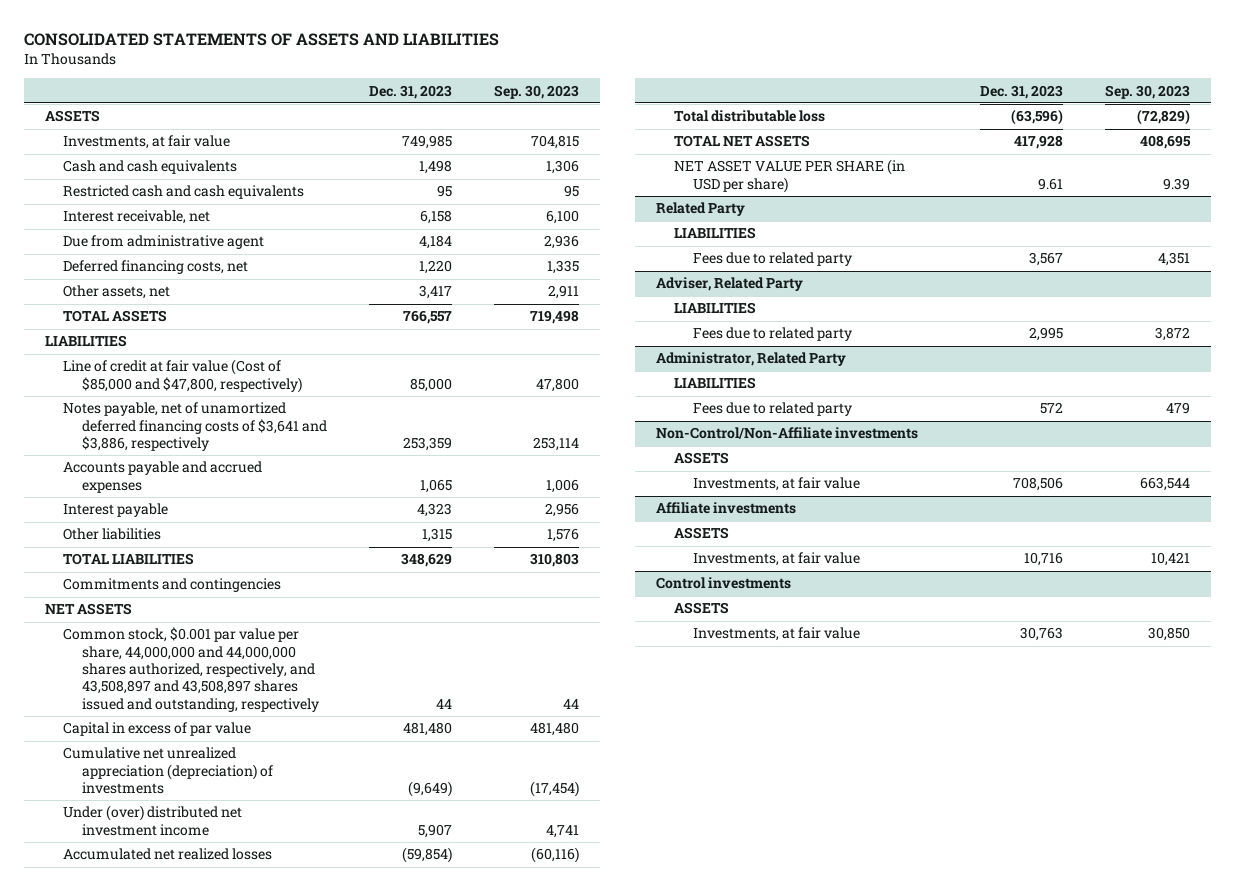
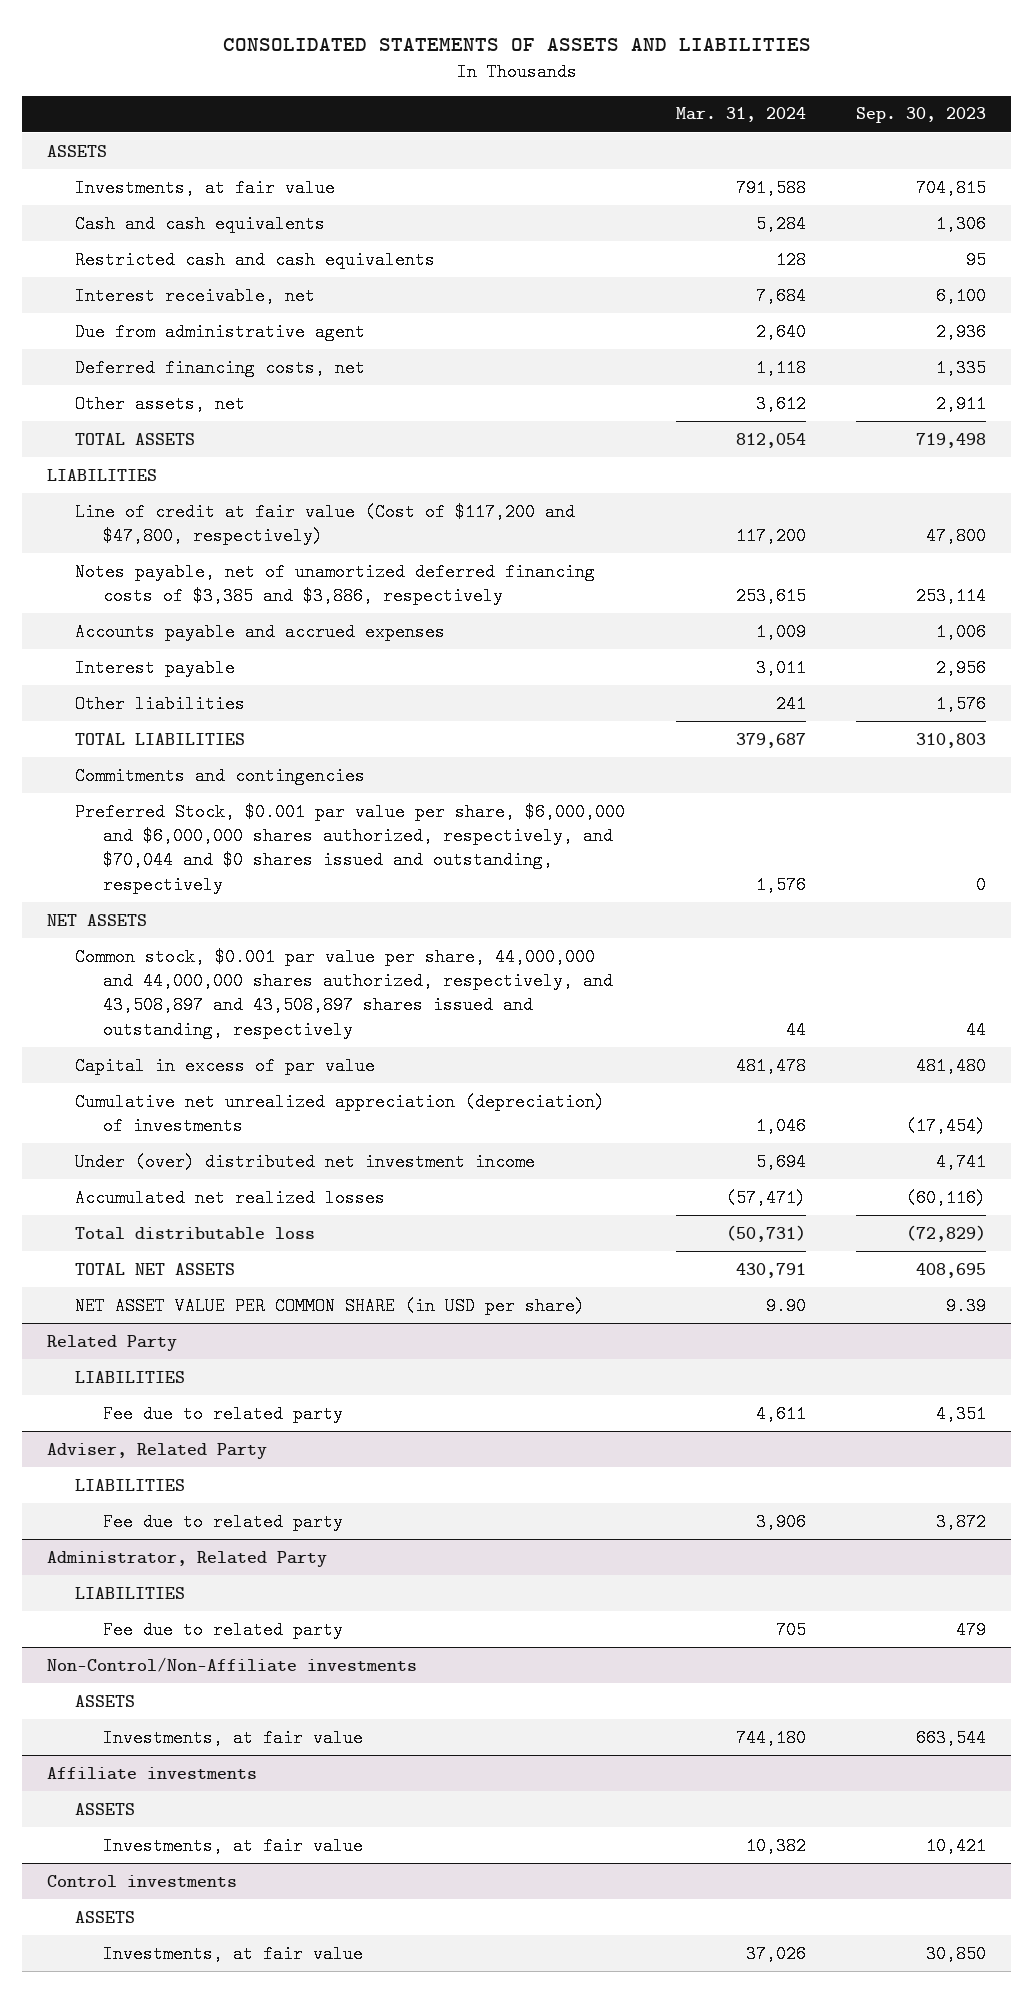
[369,84,453,99] Dec. 31, 2023 -> none
none -> [675,107,806,123] Mar. 31, 2024
[63,359,303,393] Line of credit at fair value (Cost of $85,000 and $47,800, respectively) -> [75,502,576,546] Line of credit at fair value (Cost of $117,200 and $47,800, respectively)
[63,402,328,451] Notes payable, net of unamortized deferred financing costs of $3,641 and $3,886, respectively -> [75,562,596,606] Notes payable, net of unamortized deferred financing costs of $3,385 and $3,886, respectively
none -> [75,802,626,894] Preferred Stock, $0.001 par value per share, $6,000,000 and $6,000,000 shares authorized, respectively, and $70,044 and $0 shares issued and outstanding, respectively
[674,159,906,193] NET ASSET VALUE PER SHARE (in USD per share) -> [75,1296,586,1315] NET ASSET VALUE PER COMMON SHARE (in USD per share)
[693,252,853,267] Fees due to related party -> [102,1404,343,1423] Fee due to related party
[693,327,853,342] Fees due to related party -> [102,1512,343,1531] Fee due to related party
[693,402,853,417] Fees due to related party -> [102,1620,343,1639] Fee due to related party

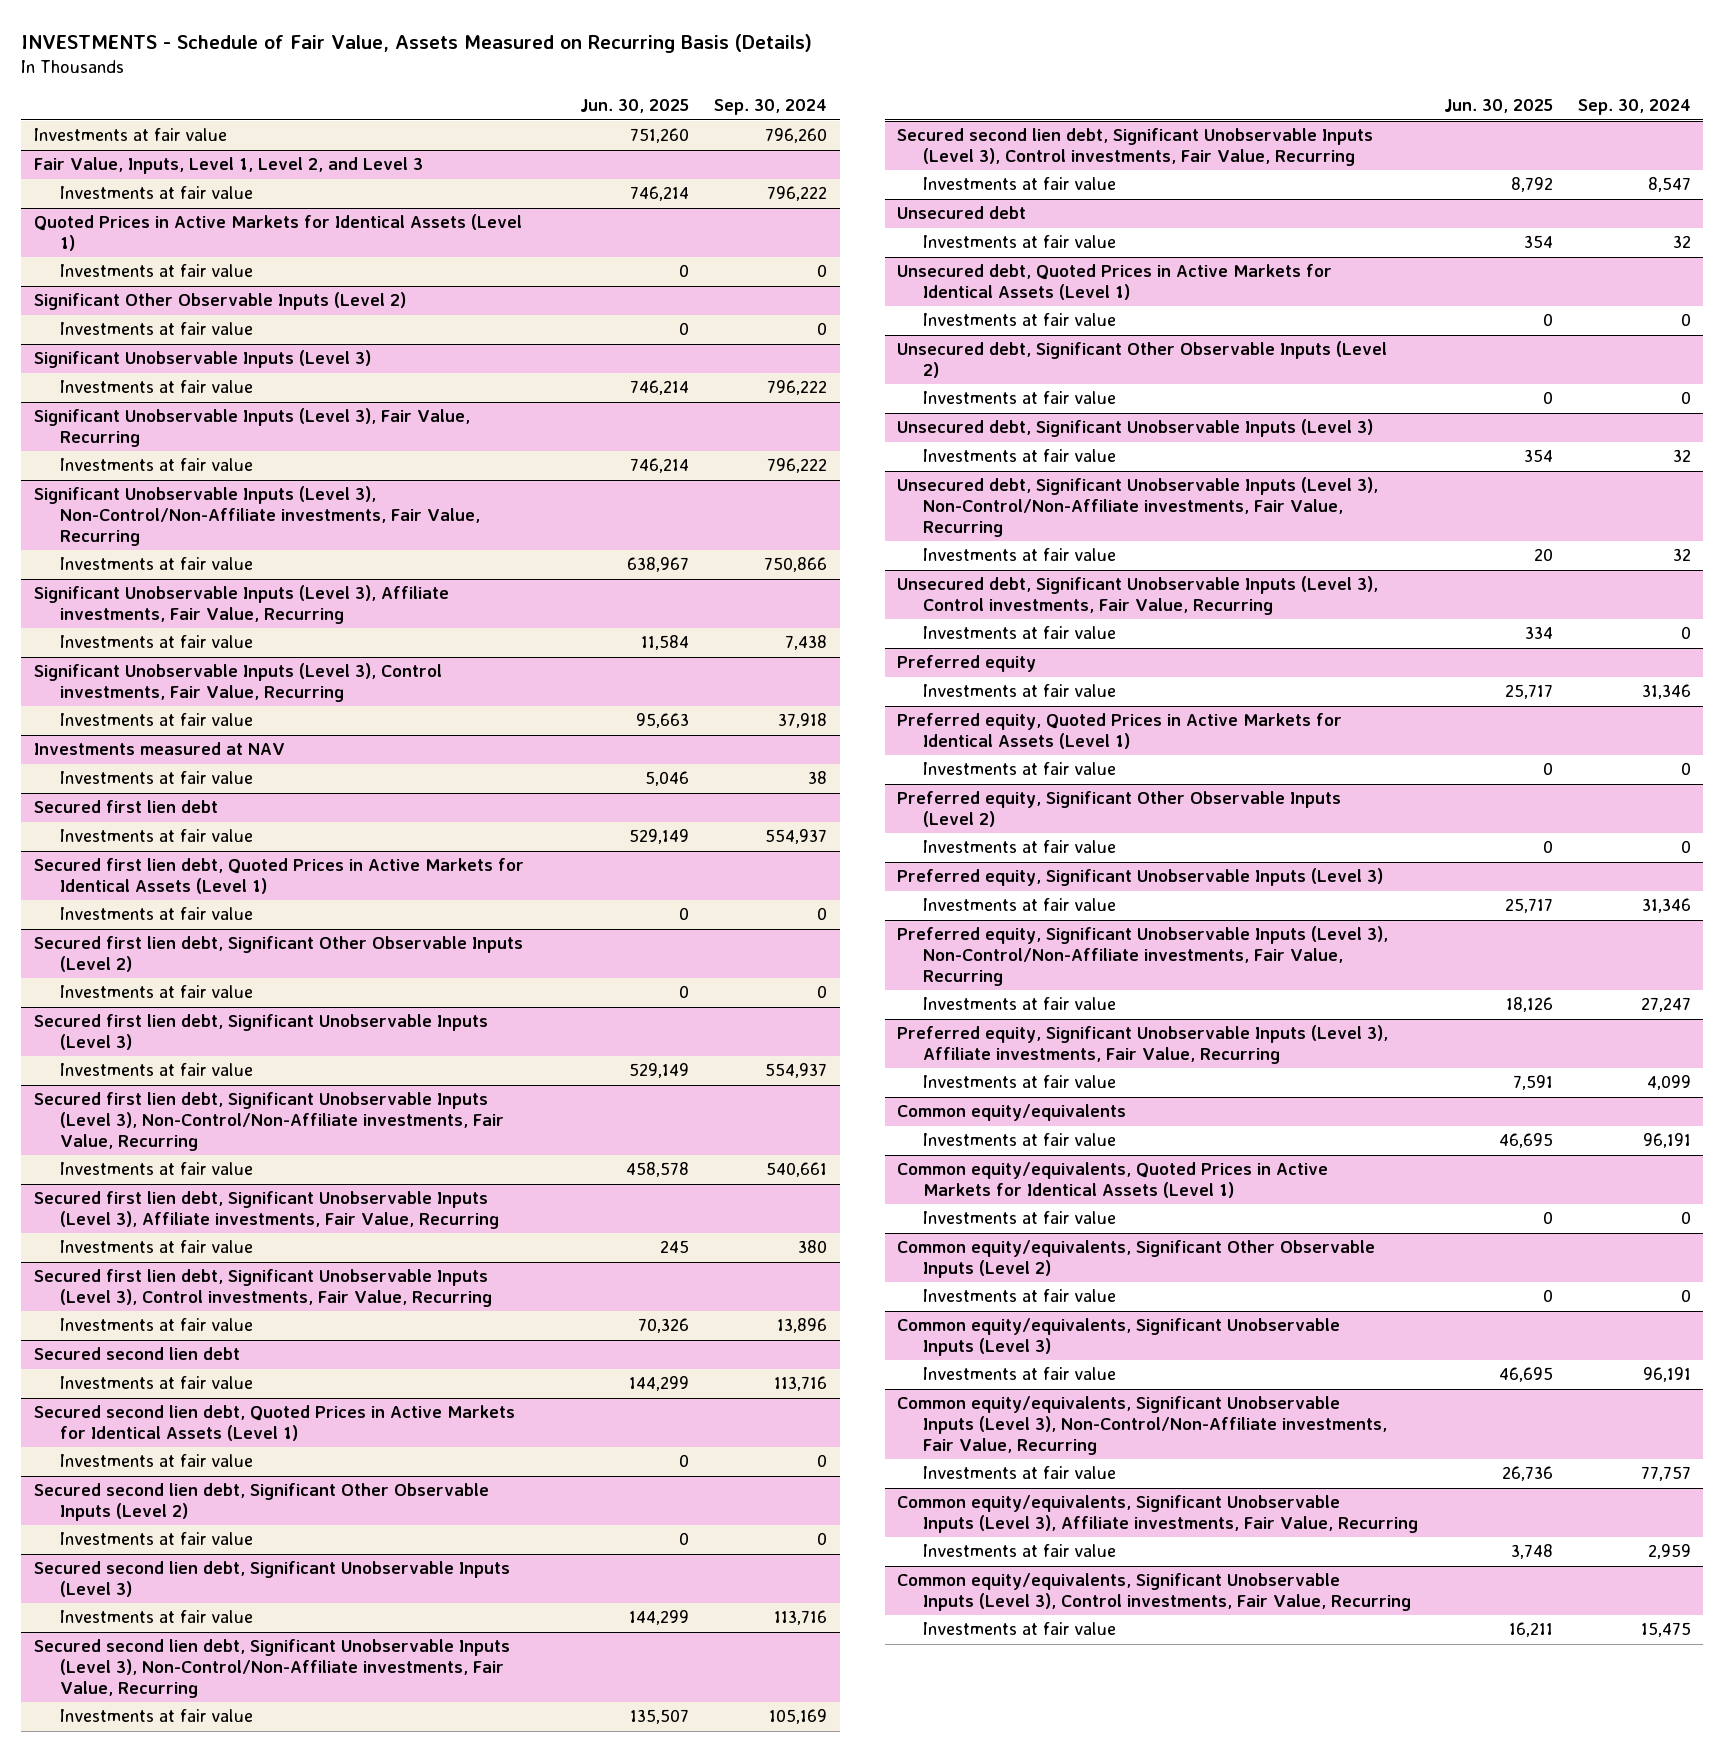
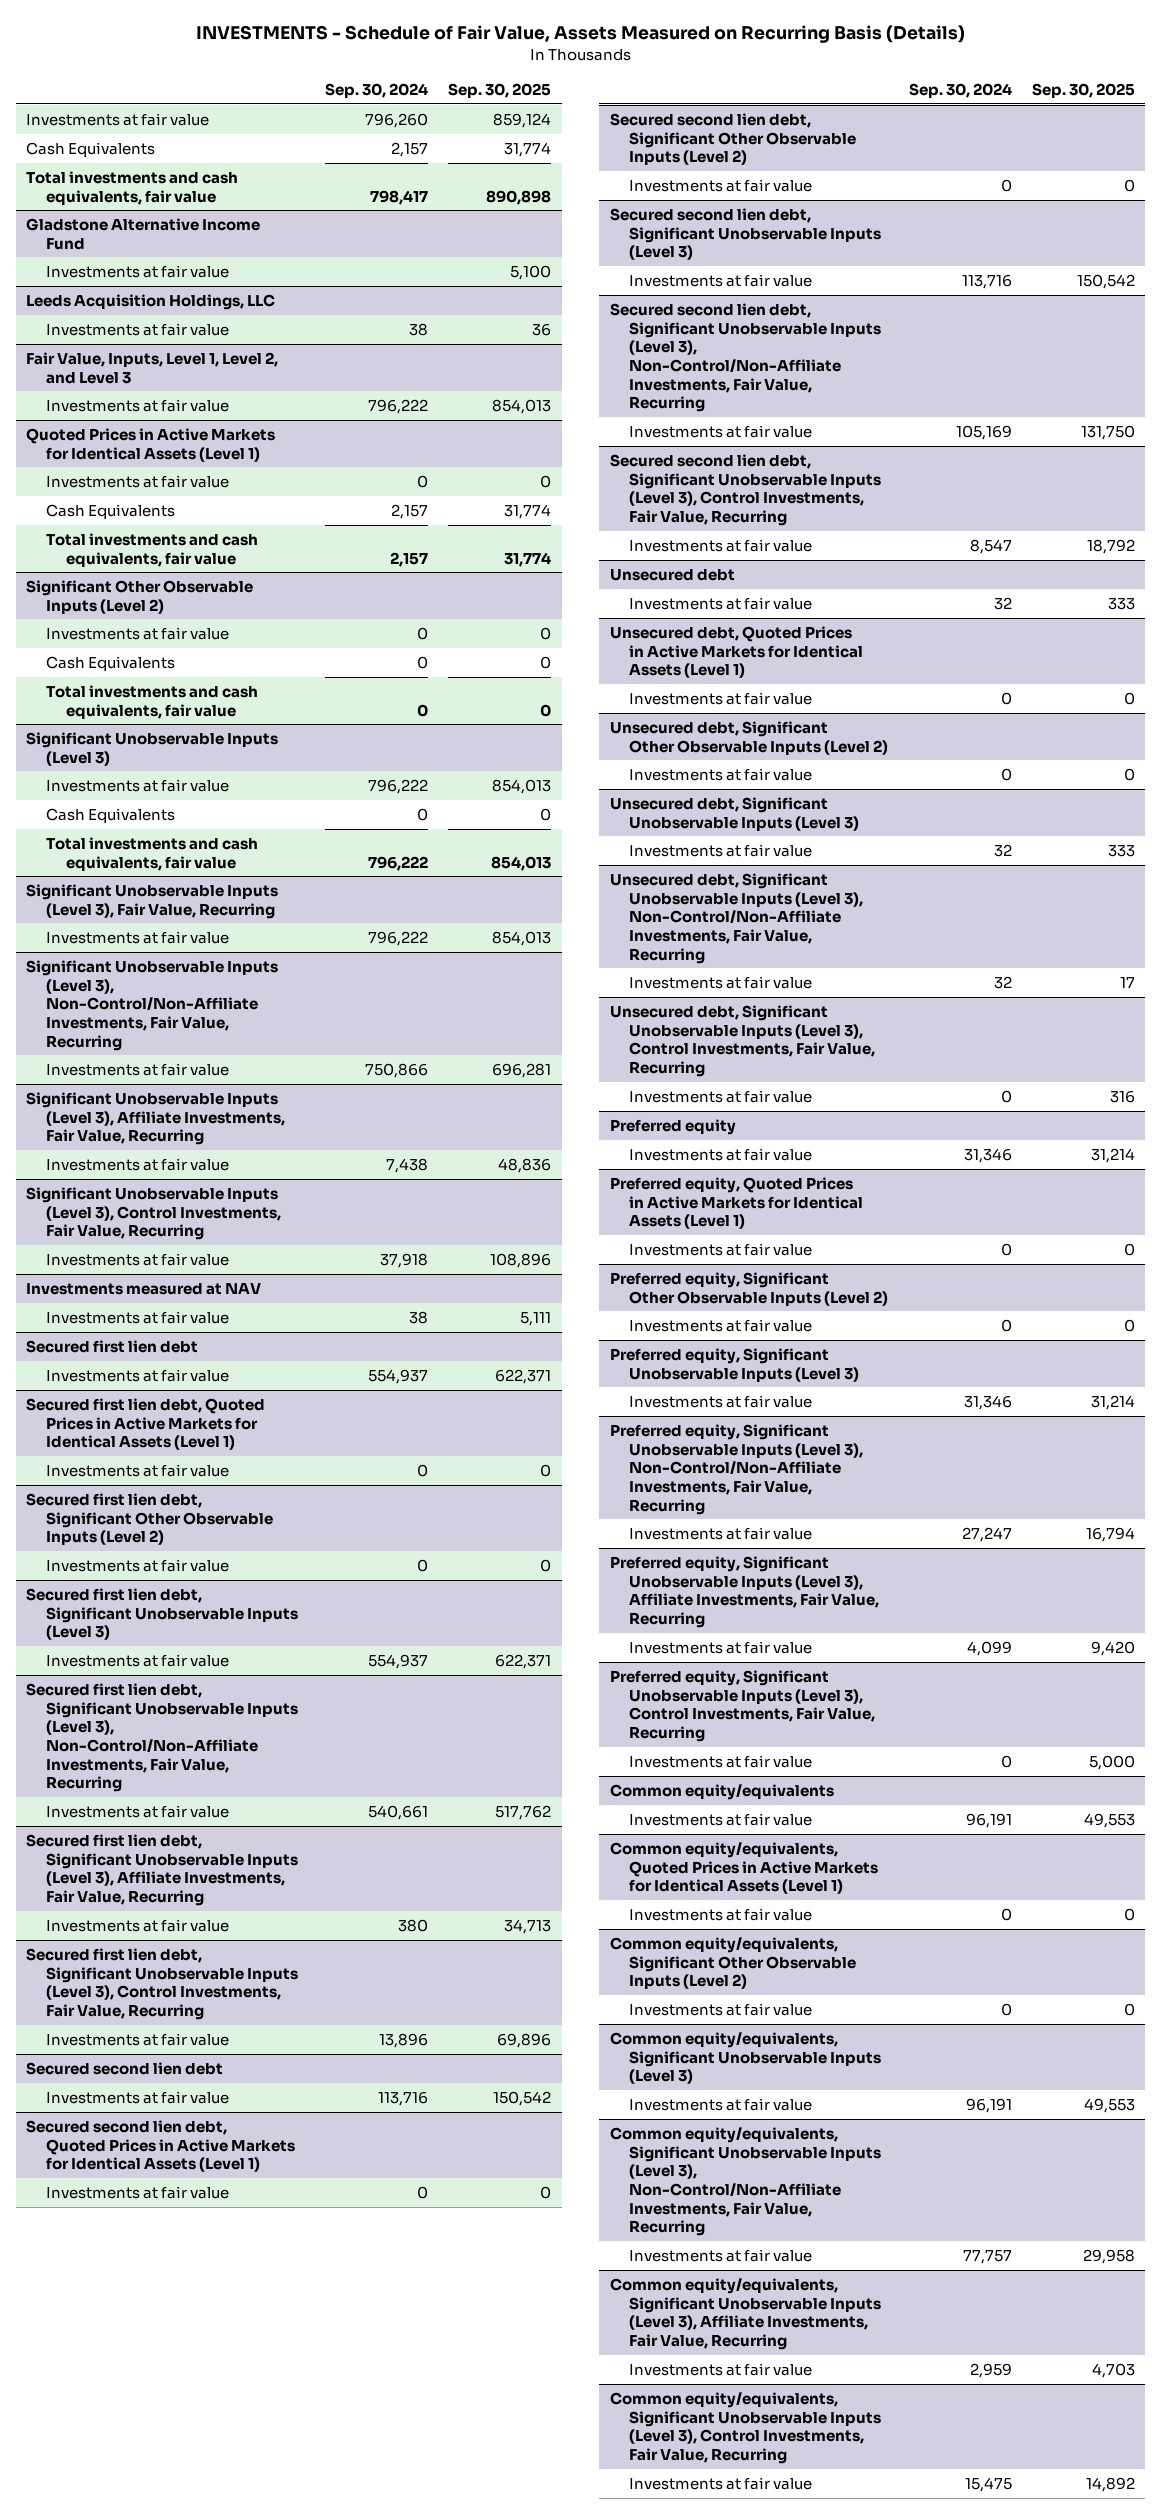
[580,99,690,114] Jun. 30, 2025 -> none
none -> [448,82,552,98] Sep. 30, 2025
none -> [26,141,156,157] Cash Equivalents
none -> [26,170,239,205] Total investments and cash equivalents, fair value
none -> [26,217,261,250] Gladstone Alternative Income Fund
none -> [45,264,229,278] Investments at fair value
none -> [26,293,276,310] Leeds Acquisition Holdings, LLC
none -> [45,322,229,336] Investments at fair value
none -> [45,503,175,519] Cash Equivalents
none -> [45,532,258,567] Total investments and cash equivalents, fair value
none -> [45,655,175,671] Cash Equivalents
none -> [45,684,258,719] Total investments and cash equivalents, fair value
none -> [45,807,175,823] Cash Equivalents
none -> [45,836,258,871] Total investments and cash equivalents, fair value
[33,486,480,546] Significant Unobservable Inputs (Level 3), Non-Control/Non-Affiliate investments, Fair Value, Recurring -> [26,959,279,1051] Significant Unobservable Inputs (Level 3), Non-Control/Non-Affiliate Investments, Fair Value, Recurring
[33,585,449,625] Significant Unobservable Inputs (Level 3), Affiliate investments, Fair Value, Recurring -> [26,1091,285,1146] Significant Unobservable Inputs (Level 3), Affiliate Investments, Fair Value, Recurring
[33,663,442,703] Significant Unobservable Inputs (Level 3), Control investments, Fair Value, Recurring -> [26,1186,281,1241] Significant Unobservable Inputs (Level 3), Control Investments, Fair Value, Recurring
[33,1092,504,1151] Secured first lien debt, Significant Unobservable Inputs (Level 3), Non-Control/Non-Affiliate investments, Fair Value, Recurring -> [26,1682,298,1793] Secured first lien debt, Significant Unobservable Inputs (Level 3), Non-Control/Non-Affiliate Investments, Fair Value, Recurring
[33,1191,499,1230] Secured first lien debt, Significant Unobservable Inputs (Level 3), Affiliate investments, Fair Value, Recurring -> [26,1833,298,1906] Secured first lien debt, Significant Unobservable Inputs (Level 3), Affiliate Investments, Fair Value, Recurring
[33,1269,492,1308] Secured first lien debt, Significant Unobservable Inputs (Level 3), Control investments, Fair Value, Recurring -> [26,1947,298,2020] Secured first lien debt, Significant Unobservable Inputs (Level 3), Control Investments, Fair Value, Recurring
[33,1639,510,1698] Secured second lien debt, Significant Unobservable Inputs (Level 3), Non-Control/Non-Affiliate investments, Fair Value, Recurring -> [609,302,882,413] Secured second lien debt, Significant Unobservable Inputs (Level 3), Non-Control/Non-Affiliate Investments, Fair Value, Recurring
[897,128,1374,167] Secured second lien debt, Significant Unobservable Inputs (Level 3), Control investments, Fair Value, Recurring -> [609,453,882,526] Secured second lien debt, Significant Unobservable Inputs (Level 3), Control Investments, Fair Value, Recurring
[897,477,1379,537] Unsecured debt, Significant Unobservable Inputs (Level 3), Non-Control/Non-Affiliate investments, Fair Value, Recurring -> [609,872,864,964] Unsecured debt, Significant Unobservable Inputs (Level 3), Non-Control/Non-Affiliate Investments, Fair Value, Recurring
[897,576,1379,616] Unsecured debt, Significant Unobservable Inputs (Level 3), Control investments, Fair Value, Recurring -> [609,1004,876,1077] Unsecured debt, Significant Unobservable Inputs (Level 3), Control Investments, Fair Value, Recurring
[897,926,1389,986] Preferred equity, Significant Unobservable Inputs (Level 3), Non-Control/Non-Affiliate investments, Fair Value, Recurring -> [609,1423,864,1515] Preferred equity, Significant Unobservable Inputs (Level 3), Non-Control/Non-Affiliate Investments, Fair Value, Recurring
[897,1025,1389,1065] Preferred equity, Significant Unobservable Inputs (Level 3), Affiliate investments, Fair Value, Recurring -> [609,1555,880,1628] Preferred equity, Significant Unobservable Inputs (Level 3), Affiliate Investments, Fair Value, Recurring
none -> [609,1669,876,1742] Preferred equity, Significant Unobservable Inputs (Level 3), Control Investments, Fair Value, Recurring
none -> [629,1754,813,1768] Investments at fair value
[897,1396,1388,1455] Common equity/equivalents, Significant Unobservable Inputs (Level 3), Non-Control/Non-Affiliate investments, Fair Value, Recurring -> [609,2126,882,2237] Common equity/equivalents, Significant Unobservable Inputs (Level 3), Non-Control/Non-Affiliate Investments, Fair Value, Recurring
[897,1495,1419,1534] Common equity/equivalents, Significant Unobservable Inputs (Level 3), Affiliate investments, Fair Value, Recurring -> [609,2277,882,2350] Common equity/equivalents, Significant Unobservable Inputs (Level 3), Affiliate Investments, Fair Value, Recurring
[897,1573,1412,1612] Common equity/equivalents, Significant Unobservable Inputs (Level 3), Control investments, Fair Value, Recurring -> [609,2391,882,2464] Common equity/equivalents, Significant Unobservable Inputs (Level 3), Control Investments, Fair Value, Recurring

